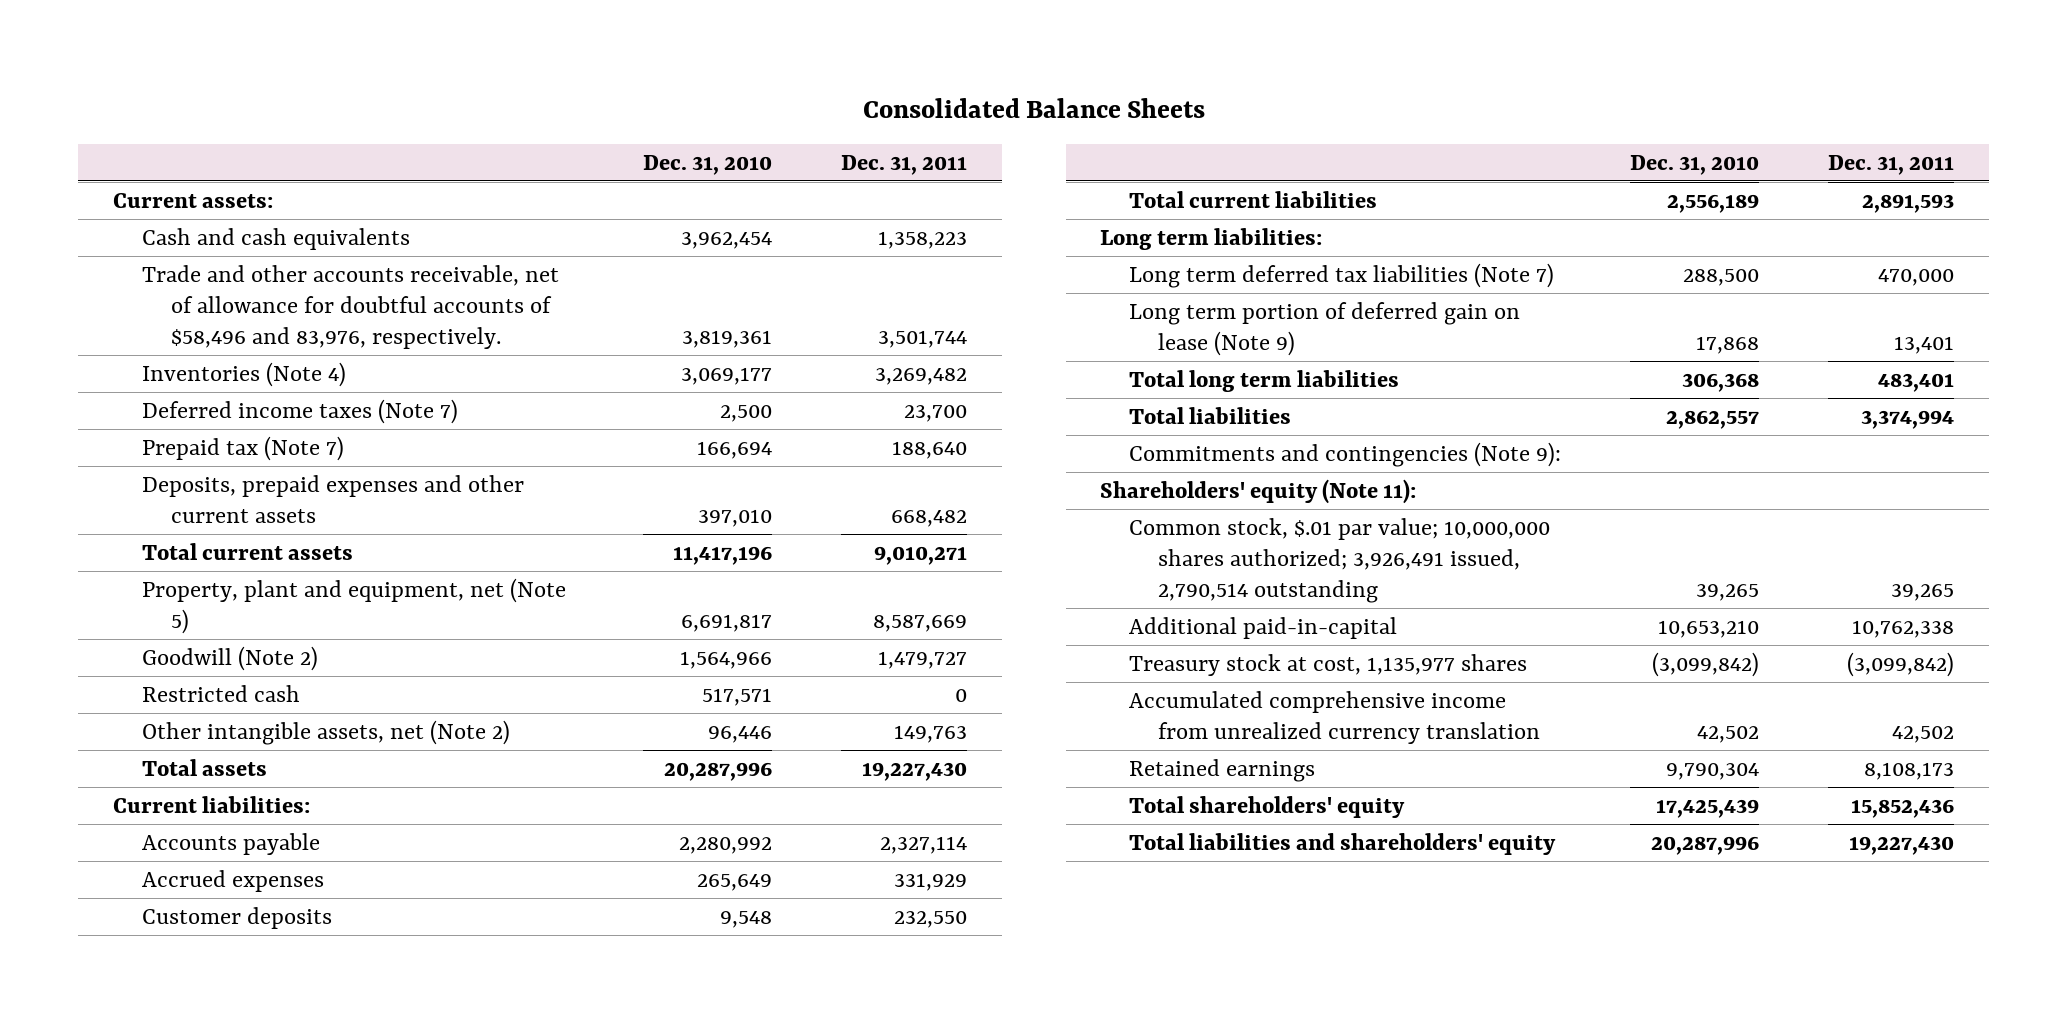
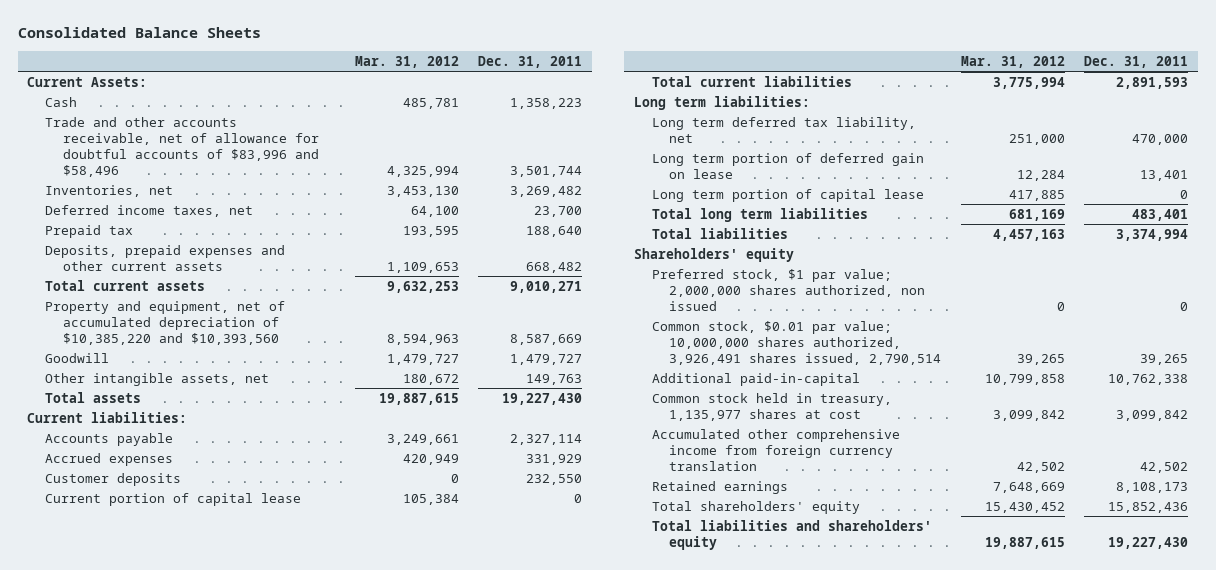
[642,154,772,175] Dec. 31, 2010 -> none
none -> [354,55,459,68] Mar. 31, 2012
[112,192,273,208] Current assets: -> [27,76,148,87] Current Assets:
[141,227,410,250] Cash and cash equivalents -> [45,96,78,107] Cash
[141,264,559,349] Trade and other accounts receivable, net of allowance for doubtful accounts of $58,496 and 83,976, respectively. -> [45,116,320,177] Trade and other accounts receivable, net of allowance for doubtful accounts of $83,996 and $58,496
[141,361,346,387] Inventories (Note 4) -> [45,184,174,197] Inventories, net
[141,398,458,424] Deferred income taxes (Note 7) -> [45,204,254,217] Deferred income taxes, net
[141,435,344,461] Prepaid tax (Note 7) -> [45,224,134,238] Prepaid tax
[141,684,300,702] Restricted cash -> none
[141,577,566,634] Property, plant and equipment, net (Note 5) -> [45,300,286,345] Property and equipment, net of accumulated depreciation of $10,385,220 and $10,393,560
[141,645,318,671] Goodwill (Note 2) -> [45,352,110,363] Goodwill
[141,719,510,745] Other intangible assets, net (Note 2) -> [45,372,270,386] Other intangible assets, net
none -> [45,492,302,506] Current portion of capital lease
[1129,262,1555,288] Long term deferred tax liabilities (Note 7) -> none
none -> [651,116,916,143] Long term deferred tax liability, net
[1129,301,1521,356] Long term portion of deferred gain on lease (Note 9) -> [651,152,924,179] Long term portion of deferred gain on lease
none -> [651,188,924,202] Long term portion of capital lease
[1129,441,1562,467] Commitments and contingencies (Note 9): -> none
[1100,478,1417,504] Shareholders' equity (Note 11): -> [633,247,794,262] Shareholders' equity
none -> [651,268,926,311] Preferred stock, $1 par value; 2,000,000 shares authorized, non issued
[1129,517,1551,603] Common stock, $.01 par value; 10,000,000 shares authorized; 3,926,491 issued, 2,790,514 outstanding -> [651,320,942,365] Common stock, $0.01 par value; 10,000,000 shares authorized, 3,926,491 shares issued, 2,790,514
[1129,653,1528,676] Treasury stock at cost, 1,135,977 shares -> [651,392,892,421] Common stock held in treasury, 1,135,977 shares at cost
[1847,651,1955,677] (3,099,842) -> [1116,409,1189,421] 3,099,842
[1129,690,1541,744] Accumulated comprehensive income from unrealized currency translation -> [651,428,900,471] Accumulated other comprehensive income from foreign currency translation

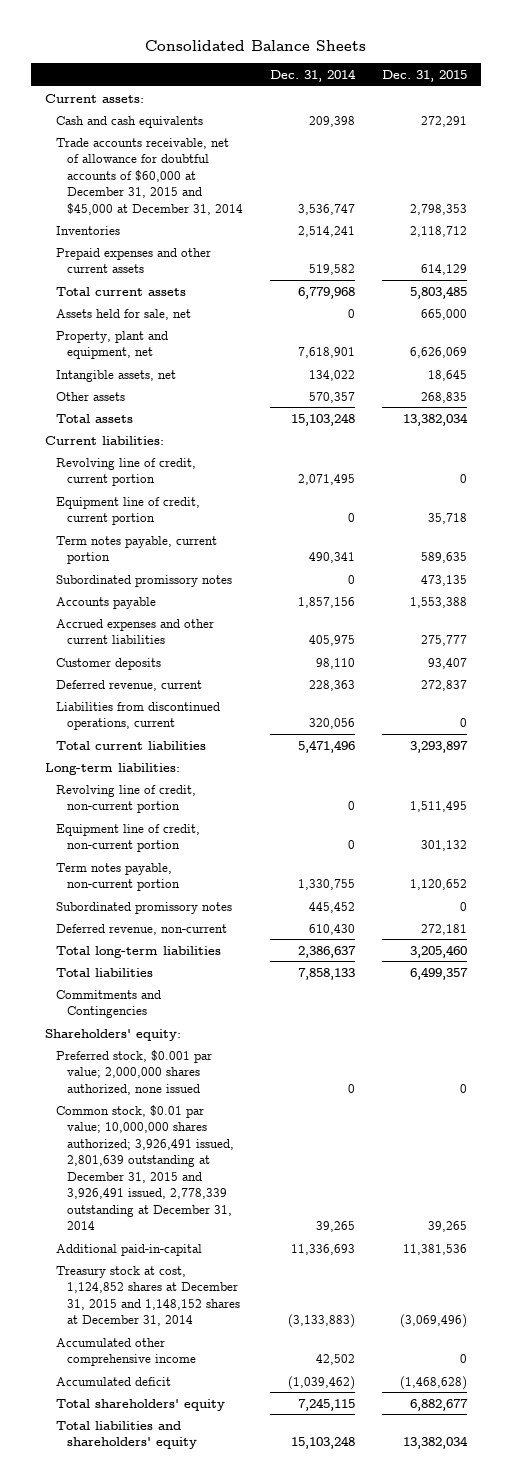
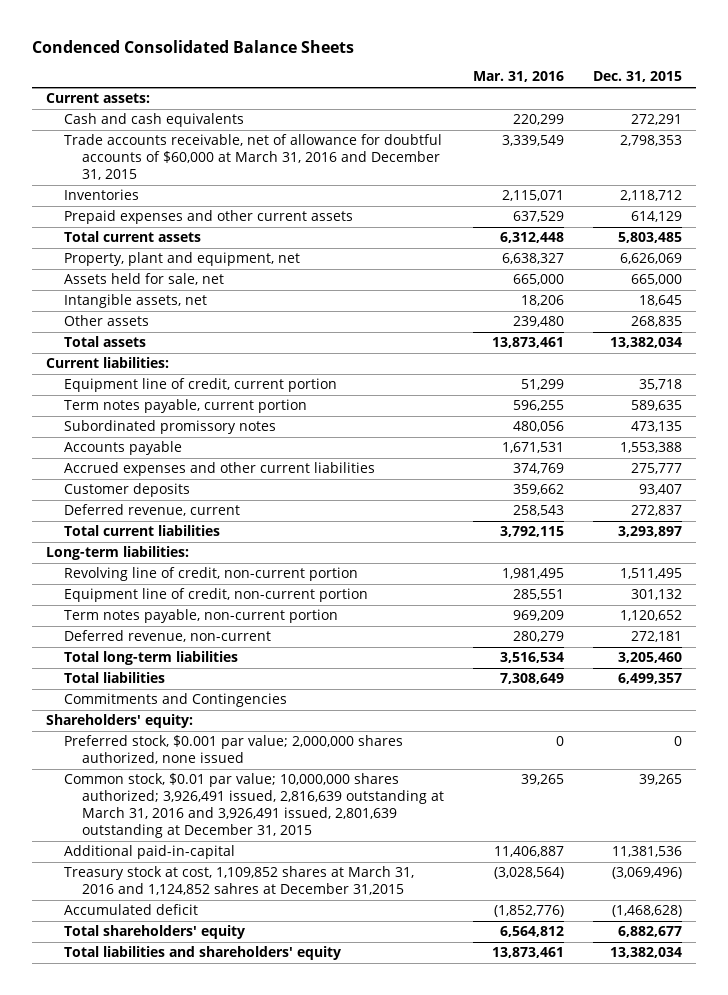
[144,39,366,51] Consolidated Balance Sheets -> [31,39,354,53] Condenced Consolidated Balance Sheets
[270,68,357,82] Dec. 31, 2014 -> none
none -> [472,71,564,83] Mar. 31, 2016
[55,137,243,215] Trade accounts receivable, net of allowance for doubtful accounts of $60,000 at December 31, 2015 and $45,000 at December 31, 2014 -> [64,134,443,181] Trade accounts receivable, net of allowance for doubtful accounts of $60,000 at March 31, 2016 and December 31, 2015
[55,308,191,320] Assets held for sale, net -> [64,273,225,286] Assets held for sale, net
[55,457,196,487] Revolving line of credit, current portion -> none
[55,701,220,731] Liabilities from discontinued operations, current -> none
[55,901,232,914] Subordinated promissory notes -> none
[55,1104,234,1231] Common stock, $0.01 par value; 10,000,000 shares authorized; 3,926,491 issued, 2,801,639 outstanding at December 31, 2015 and 3,926,491 issued, 2,778,339 outstanding at December 31, 2014 -> [64,773,445,839] Common stock, $0.01 par value; 10,000,000 shares authorized; 3,926,491 issued, 2,816,639 outstanding at March 31, 2016 and 3,926,491 issued, 2,801,639 outstanding at December 31, 2015
[55,1337,196,1367] Accumulated other comprehensive income -> none
[55,1265,240,1327] Treasury stock at cost, 1,124,852 shares at December 31, 2015 and 1,148,152 shares at December 31, 2014 -> [64,866,415,896] Treasury stock at cost, 1,109,852 shares at March 31, 2016 and 1,124,852 sahres at December 31,2015

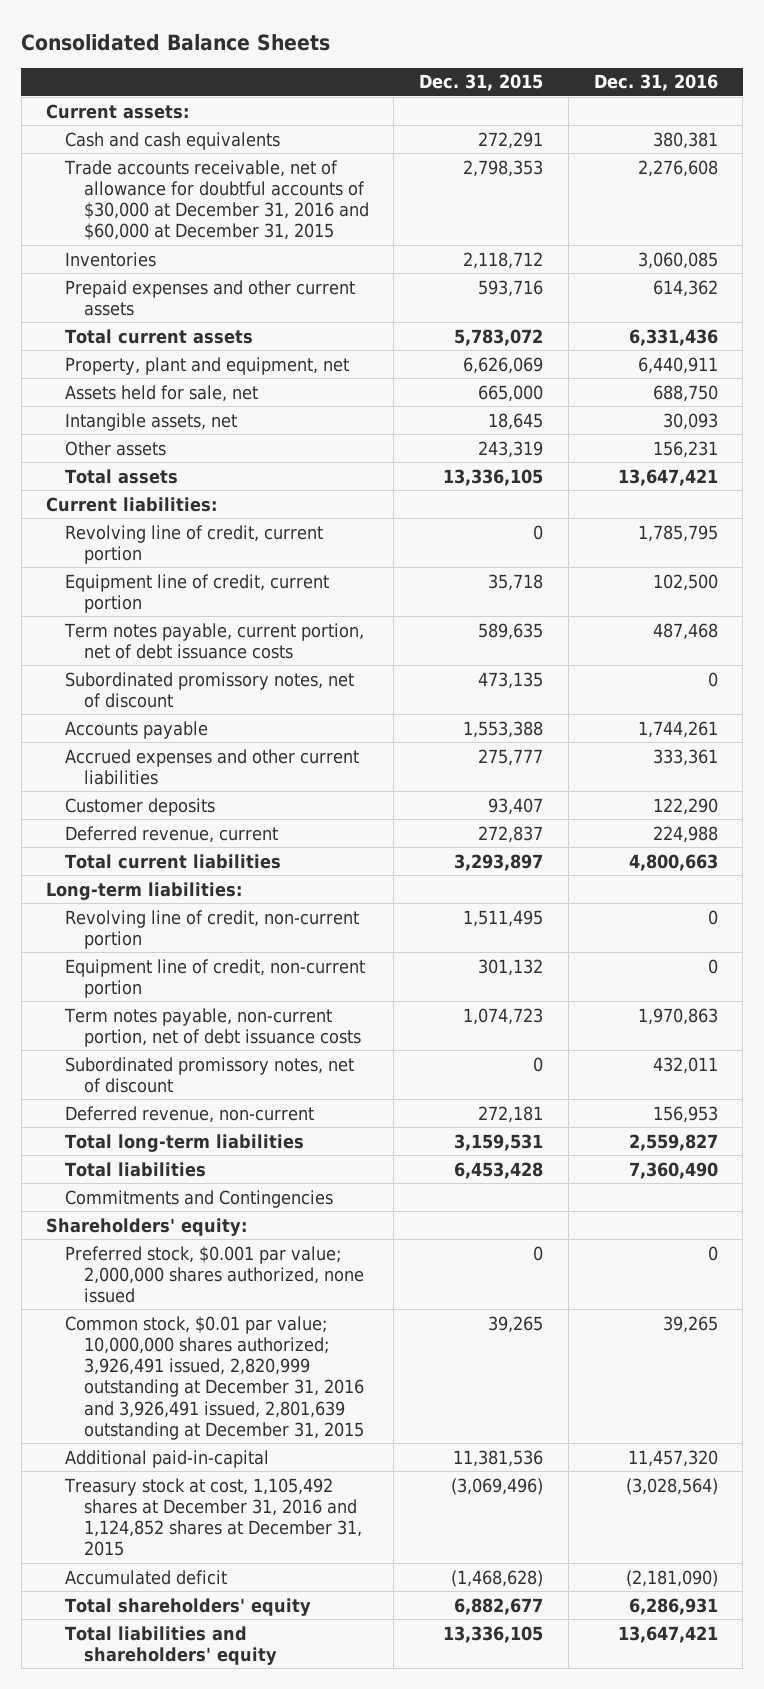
[31,39,354,53] Condenced Consolidated Balance Sheets -> [21,33,331,51] Consolidated Balance Sheets
[472,71,564,83] Mar. 31, 2016 -> none
none -> [593,74,718,92] Dec. 31, 2016
[64,134,443,181] Trade accounts receivable, net of allowance for doubtful accounts of $60,000 at March 31, 2016 and December 31, 2015 -> [64,159,369,241] Trade accounts receivable, net of allowance for doubtful accounts of $30,000 at December 31, 2016 and $60,000 at December 31, 2015
[630,211,682,223] 614,129 -> [478,279,544,297] 593,716
[617,232,682,244] 5,803,485 -> [454,328,544,346] 5,783,072
[630,316,682,328] 268,835 -> [478,440,544,458] 243,319
[609,337,682,349] 13,382,034 -> [443,468,544,486] 13,336,105
none -> [65,524,324,564] Revolving line of credit, current portion
[64,399,308,414] Term notes payable, current portion -> [64,622,365,659] Term notes payable, current portion, net of debt issuance costs
[64,420,277,435] Subordinated promissory notes -> [65,671,355,708] Subordinated promissory notes, net of discount
[64,609,339,624] Term notes payable, non-current portion -> [64,1007,361,1047] Term notes payable, non-current portion, net of debt issuance costs
[619,610,682,622] 1,120,652 -> [463,1007,544,1025] 1,074,723
none -> [65,1056,355,1093] Subordinated promissory notes, net of discount
[617,652,682,664] 3,205,460 -> [454,1133,544,1151] 3,159,531
[617,673,682,685] 6,499,357 -> [454,1161,544,1179] 6,453,428
[64,773,445,839] Common stock, $0.01 par value; 10,000,000 shares authorized; 3,926,491 issued, 2,816,639 outstanding at March 31, 2016 and 3,926,491 issued, 2,801,639 outstanding at December 31, 2015 -> [65,1315,364,1440] Common stock, $0.01 par value; 10,000,000 shares authorized; 3,926,491 issued, 2,820,999 outstanding at December 31, 2016 and 3,926,491 issued, 2,801,639 outstanding at December 31, 2015
[64,866,415,896] Treasury stock at cost, 1,109,852 shares at March 31, 2016 and 1,124,852 sahres at December 31,2015 -> [64,1477,362,1557] Treasury stock at cost, 1,105,492 shares at December 31, 2016 and 1,124,852 shares at December 31, 2015
[609,947,682,959] 13,382,034 -> [443,1625,544,1643] 13,336,105

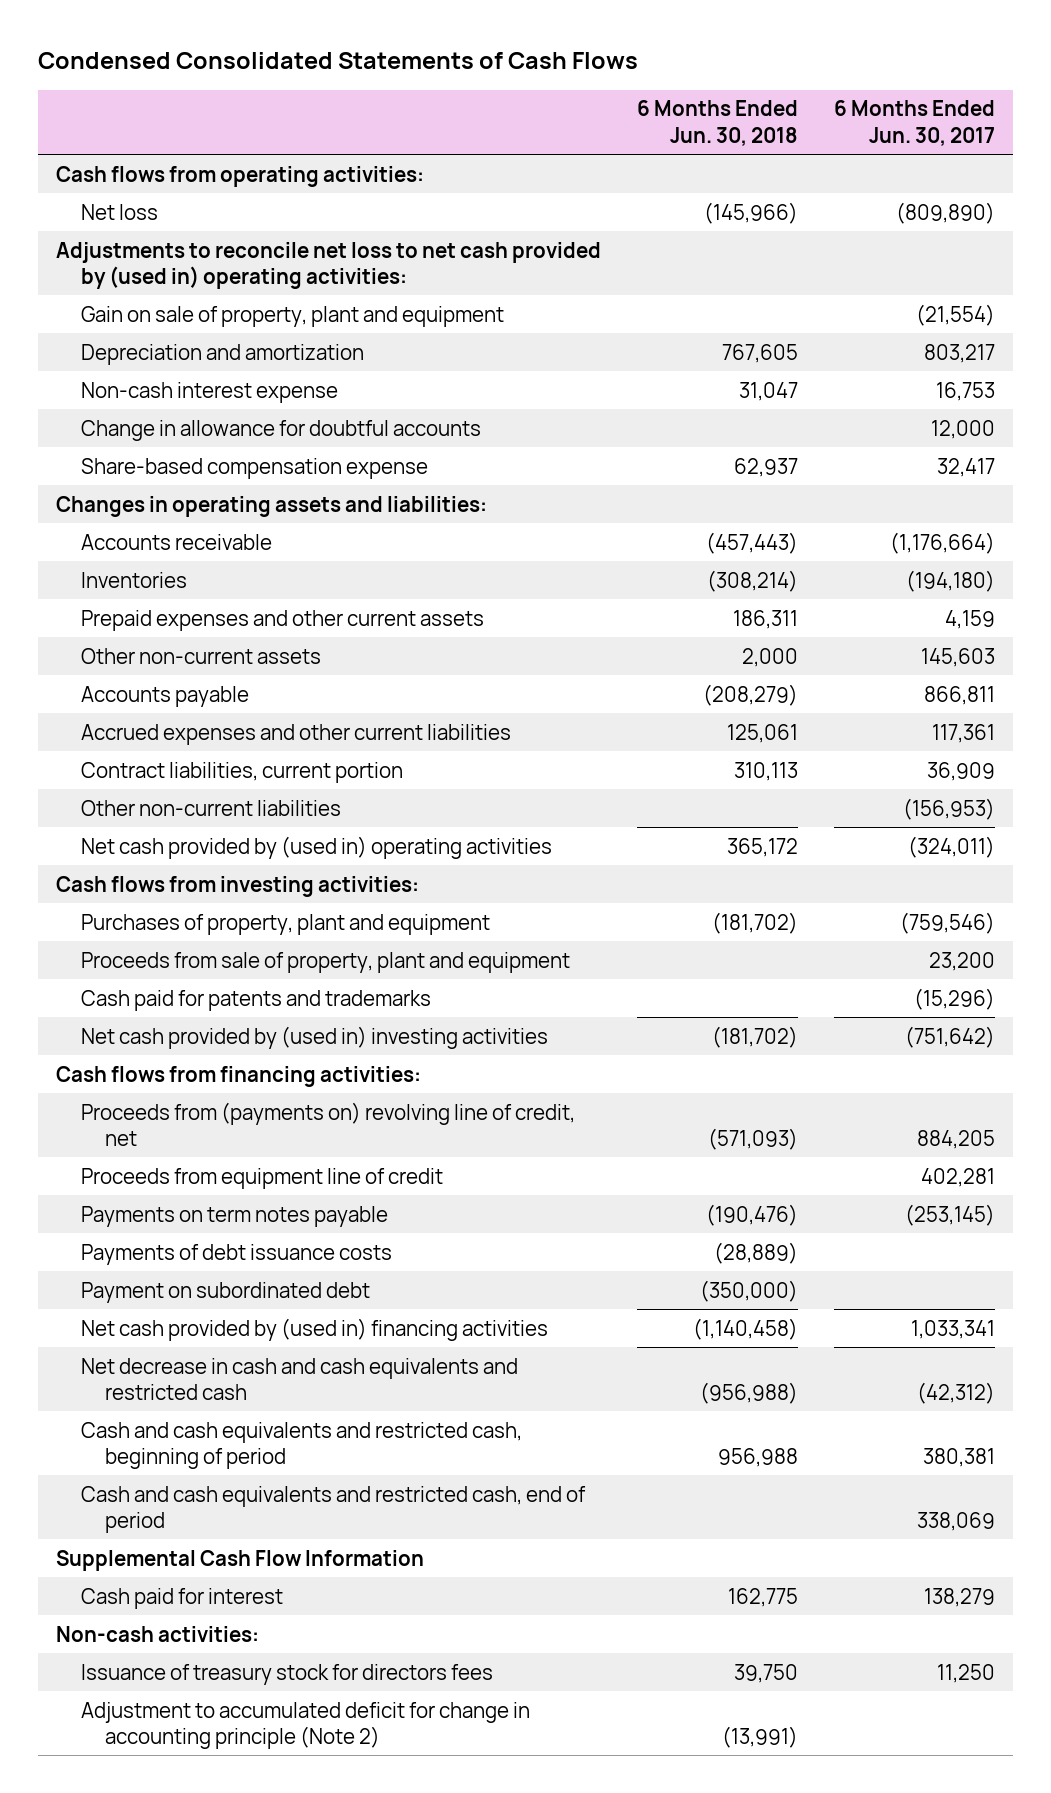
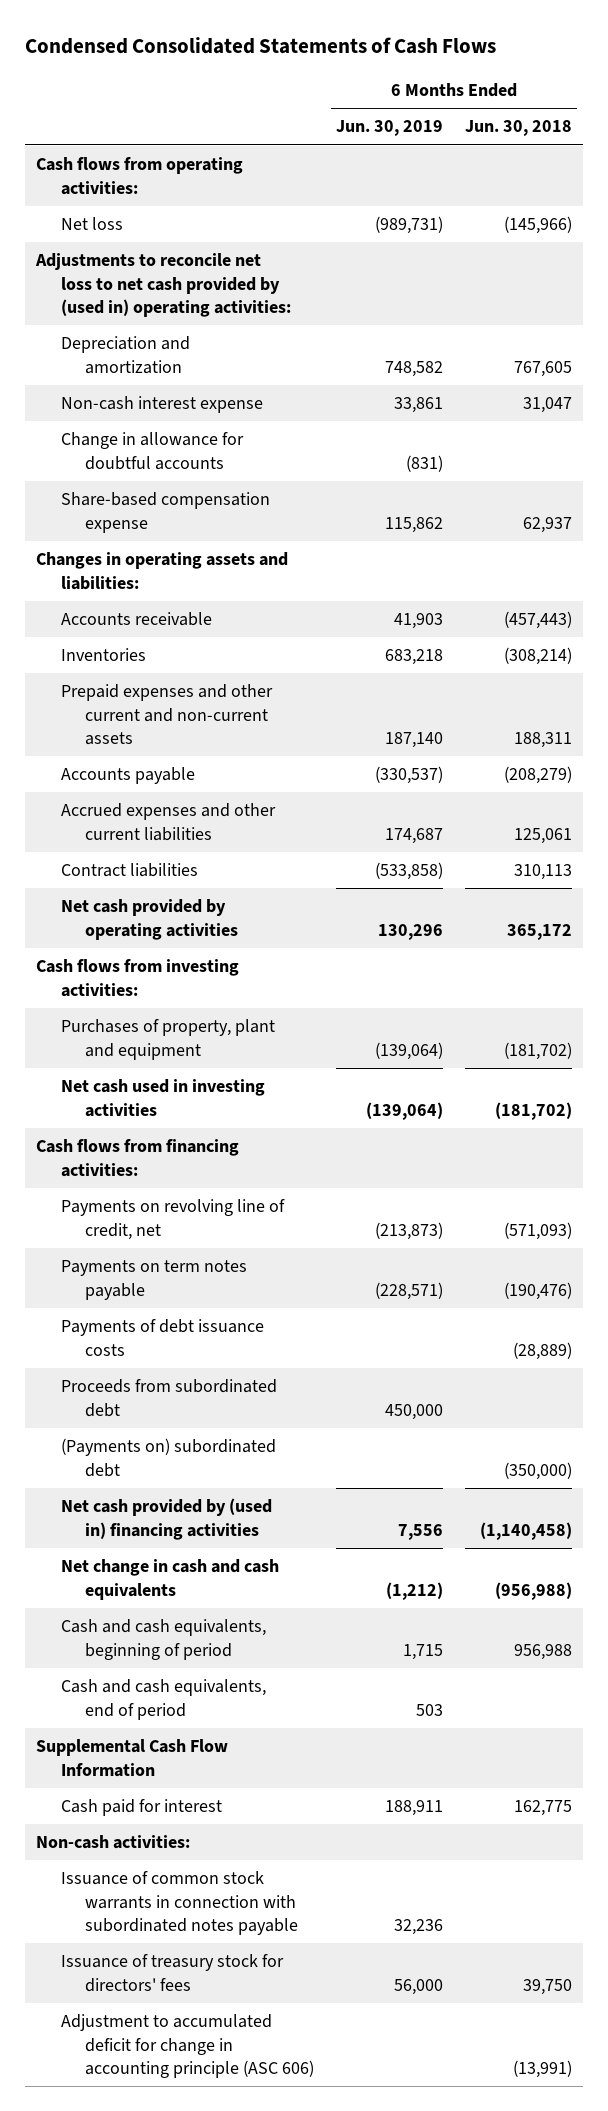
[834,100,996,146] 6 Months Ended Jun. 30, 2017 -> none
none -> [336,120,444,137] Jun. 30, 2019
[80,305,504,327] Gain on sale of property, plant and equipment -> none
[80,647,321,664] Other non-current assets -> none
[80,609,484,631] Prepaid expenses and other current assets -> [60,684,273,745] Prepaid expenses and other current and non-current assets
[733,609,799,629] 186,311 -> [513,731,572,748] 188,311
[80,799,341,816] Other non-current liabilities -> none
[80,761,403,783] Contract liabilities, current portion -> [60,863,198,878] Contract liabilities
[80,835,552,859] Net cash provided by (used in) operating activities -> [60,899,239,940] Net cash provided by operating activities
[80,951,570,973] Proceeds from sale of property, plant and equipment -> none
[80,989,431,1011] Cash paid for patents and trademarks -> none
[80,1025,548,1049] Net cash provided by (used in) investing activities -> [60,1079,265,1117] Net cash used in investing activities
[80,1167,443,1189] Proceeds from equipment line of credit -> none
[80,1101,575,1146] Proceeds from (payments on) revolving line of credit, net -> [60,1199,285,1240] Payments on revolving line of credit, net
none -> [60,1379,277,1417] Proceeds from subordinated debt
[80,1281,370,1303] Payment on subordinated debt -> [60,1438,276,1477] (Payments on) subordinated debt
[80,1357,518,1400] Net decrease in cash and cash equivalents and restricted cash -> [60,1559,279,1600] Net change in cash and cash equivalents
[80,1421,522,1469] Cash and cash equivalents and restricted cash, beginning of period -> [60,1619,266,1660] Cash and cash equivalents, beginning of period
[80,1485,586,1533] Cash and cash equivalents and restricted cash, end of period -> [60,1679,266,1720] Cash and cash equivalents, end of period
none -> [60,1871,299,1935] Issuance of common stock warrants in connection with subordinated notes payable
[80,1663,493,1685] Issuance of treasury stock for directors fees -> [60,1954,284,1992] Issuance of treasury stock for directors' fees
[80,1701,530,1749] Adjustment to accumulated deficit for change in accounting principle (Note 2) -> [60,2014,315,2078] Adjustment to accumulated deficit for change in accounting principle (ASC 606)

